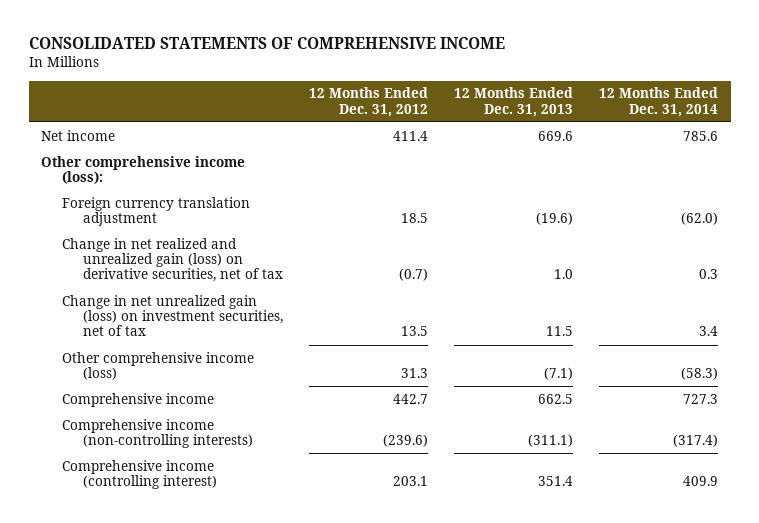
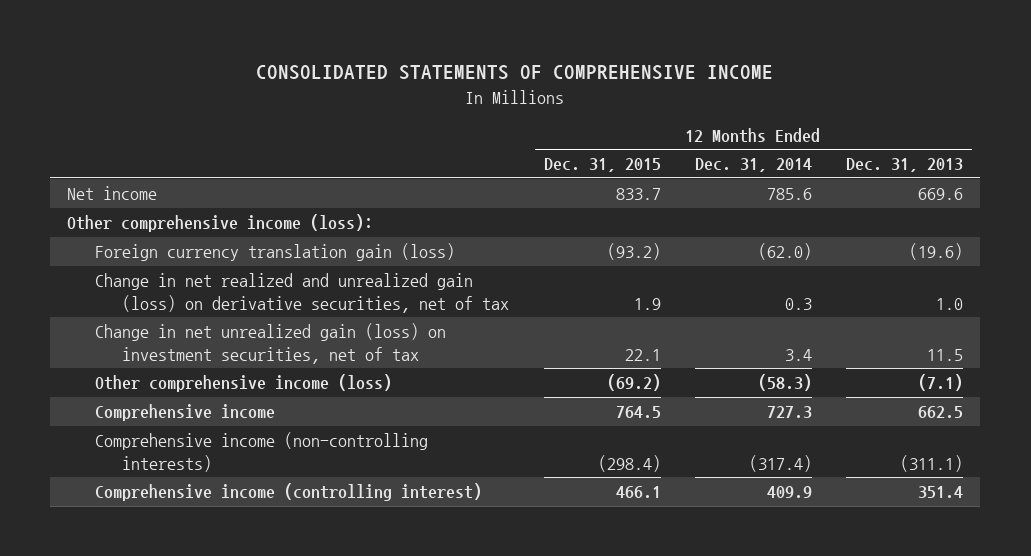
[309,87,429,117] 12 Months Ended Dec. 31, 2012 -> none
none -> [543,158,661,173] Dec. 31, 2015
[62,196,251,227] Foreign currency translation adjustment -> [94,243,455,262] Foreign currency translation gain (loss)

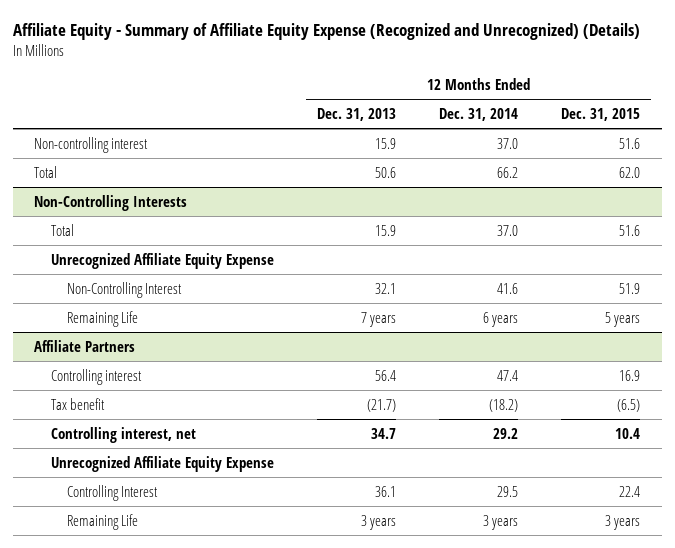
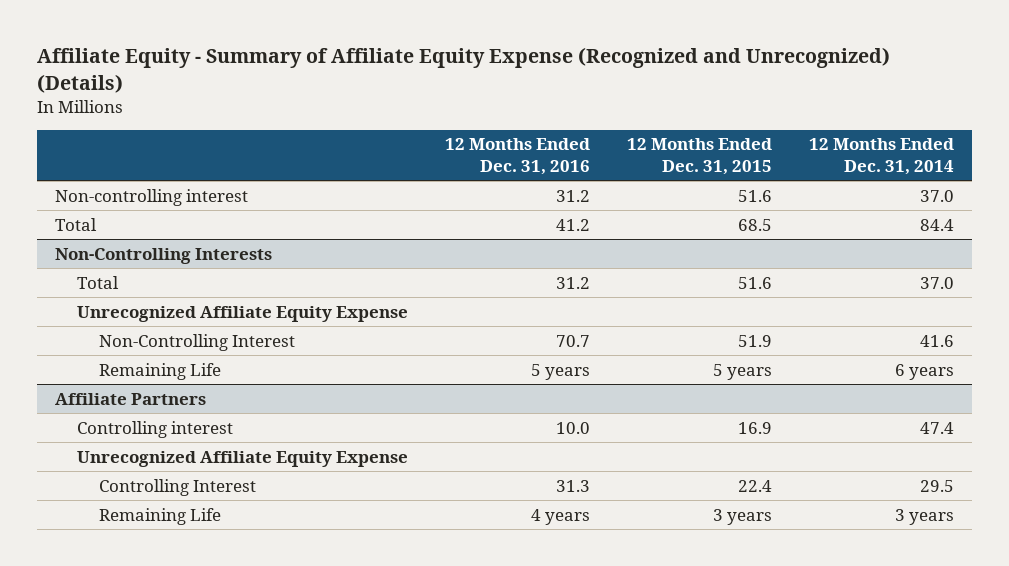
[316,108,396,122] Dec. 31, 2013 -> none
none -> [445,138,591,175] 12 Months Ended Dec. 31, 2016
[497,166,519,178] 66.2 -> [919,218,954,231] 84.4
[619,166,641,178] 62.0 -> [737,218,772,231] 68.5
[50,397,105,410] Tax benefit -> none
[50,426,196,443] Controlling interest, net -> none

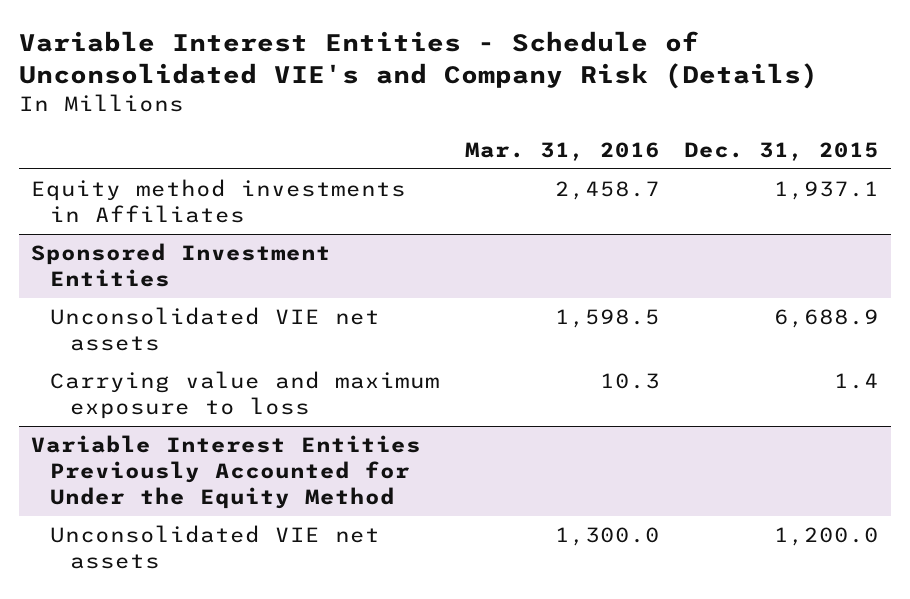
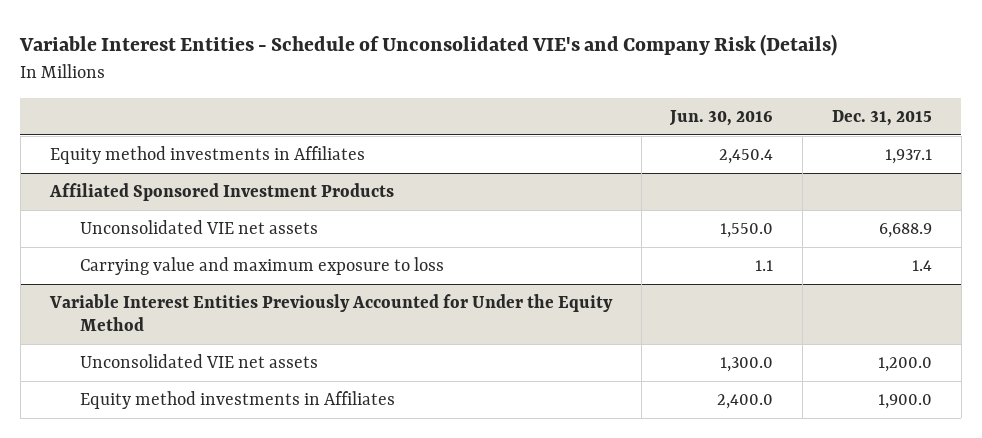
[464,142,660,162] Mar. 31, 2016 -> none
none -> [669,109,774,126] Jun. 30, 2016
[30,242,331,288] Sponsored Investment Entities -> [48,183,394,202] Affiliated Sponsored Investment Products
none -> [79,391,395,410] Equity method investments in Affiliates

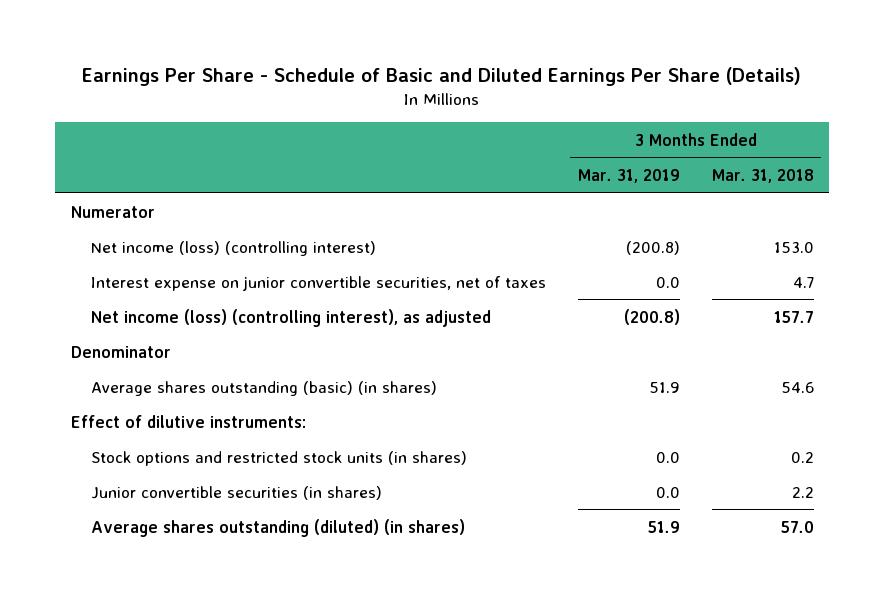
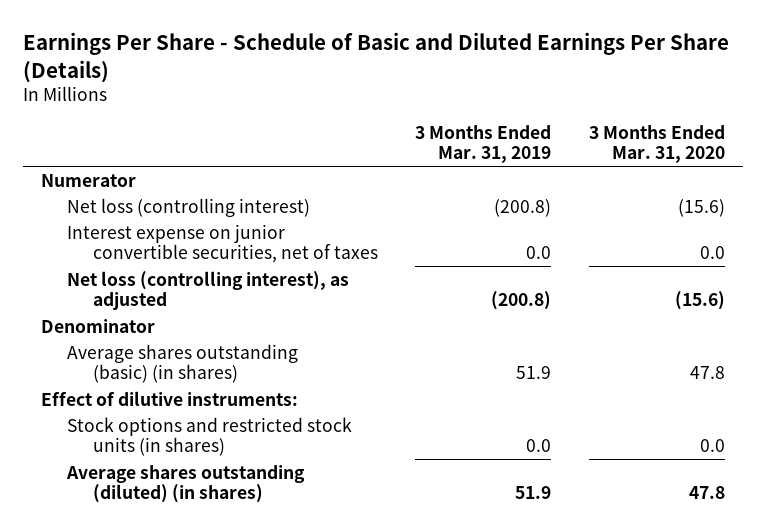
[711,169,814,184] Mar. 31, 2018 -> none
none -> [588,124,725,164] 3 Months Ended Mar. 31, 2020
[91,240,377,256] Net income (loss) (controlling interest) -> [67,197,311,217] Net loss (controlling interest)
[91,308,492,327] Net income (loss) (controlling interest), as adjusted -> [67,270,350,311] Net loss (controlling interest), as adjusted
[91,485,383,500] Junior convertible securities (in shares) -> none

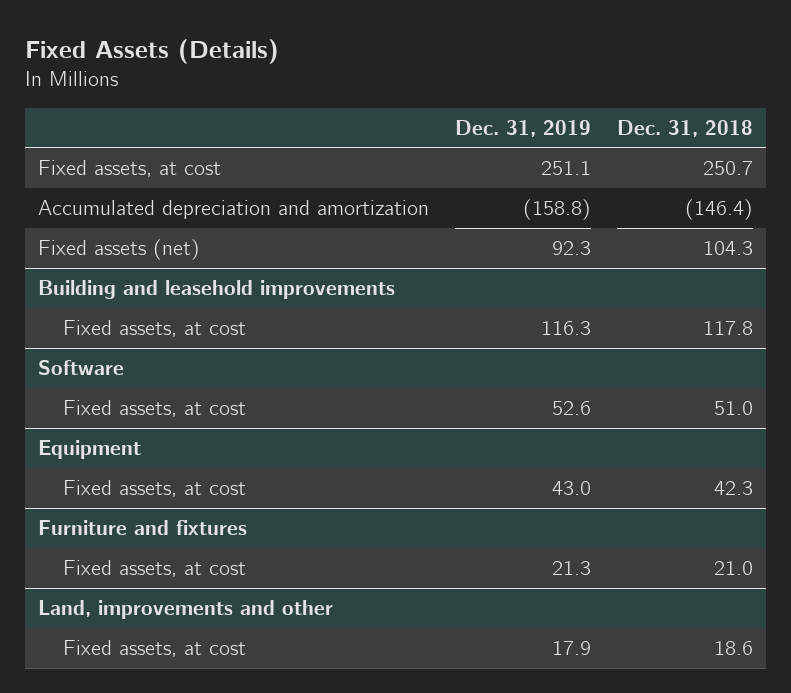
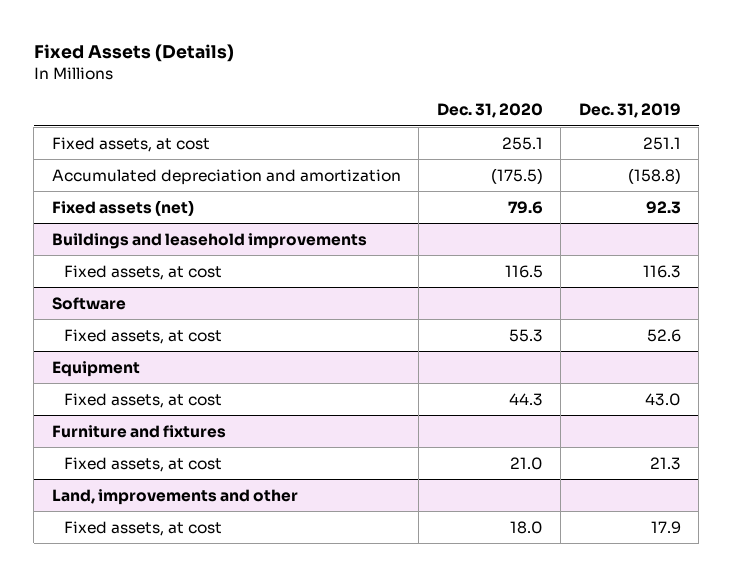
[616,119,753,137] Dec. 31, 2018 -> none
none -> [436,103,543,119] Dec. 31, 2020
[37,280,395,300] Building and leasehold improvements -> [51,232,367,249] Buildings and leasehold improvements

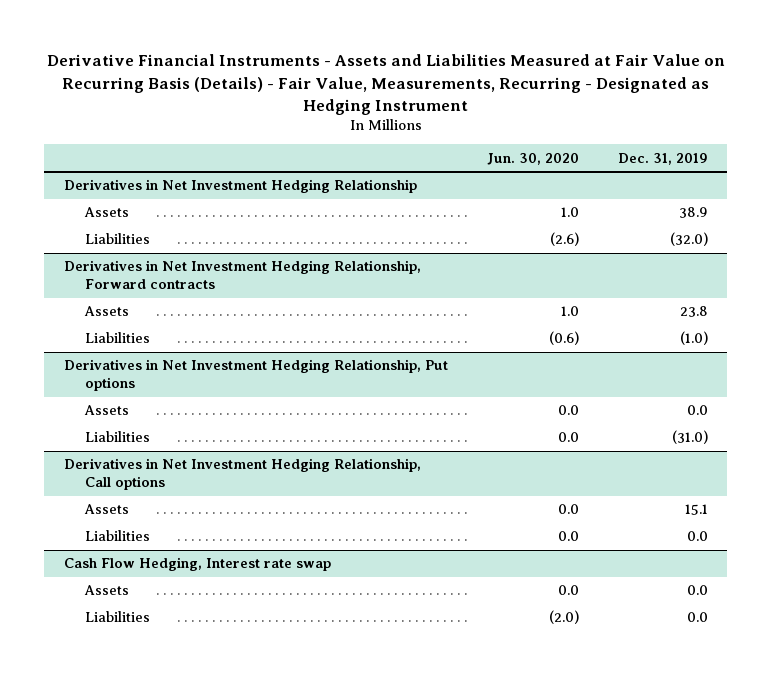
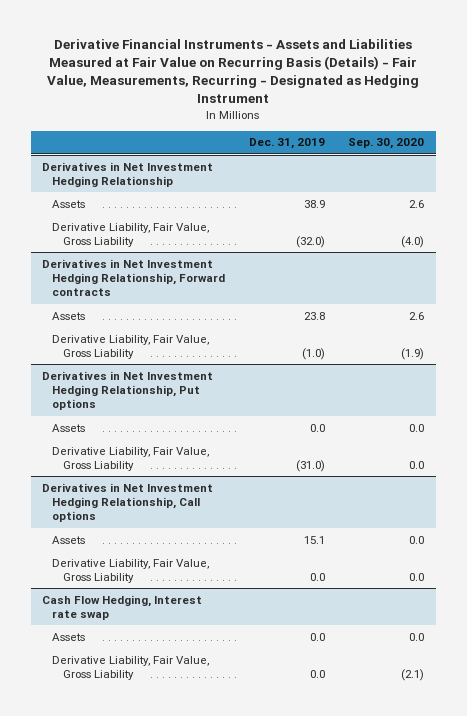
[486,152,579,165] Jun. 30, 2020 -> none
none -> [348,138,425,150] Sep. 30, 2020
[84,233,150,245] Liabilities -> [52,222,210,248] Derivative Liability, Fair Value, Gross Liability
[84,332,150,344] Liabilities -> [52,334,210,360] Derivative Liability, Fair Value, Gross Liability
[84,431,150,443] Liabilities -> [52,446,210,472] Derivative Liability, Fair Value, Gross Liability
[84,530,150,542] Liabilities -> [52,558,210,584] Derivative Liability, Fair Value, Gross Liability
[84,611,150,623] Liabilities -> [52,655,210,681] Derivative Liability, Fair Value, Gross Liability

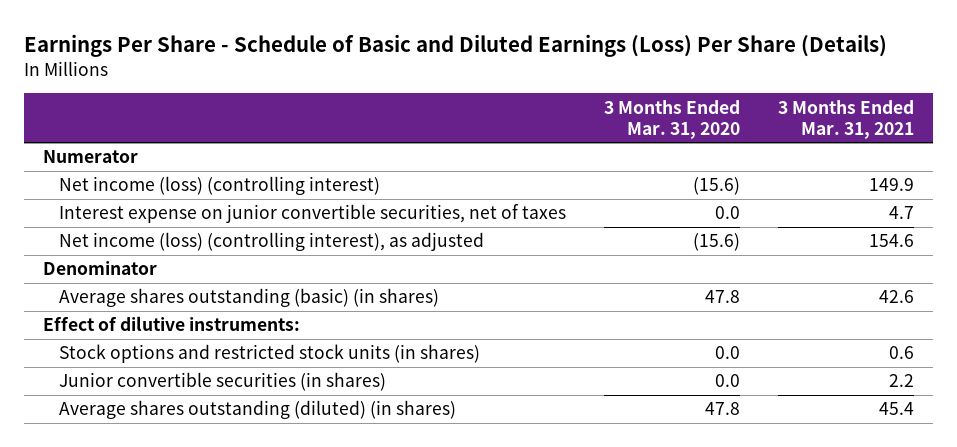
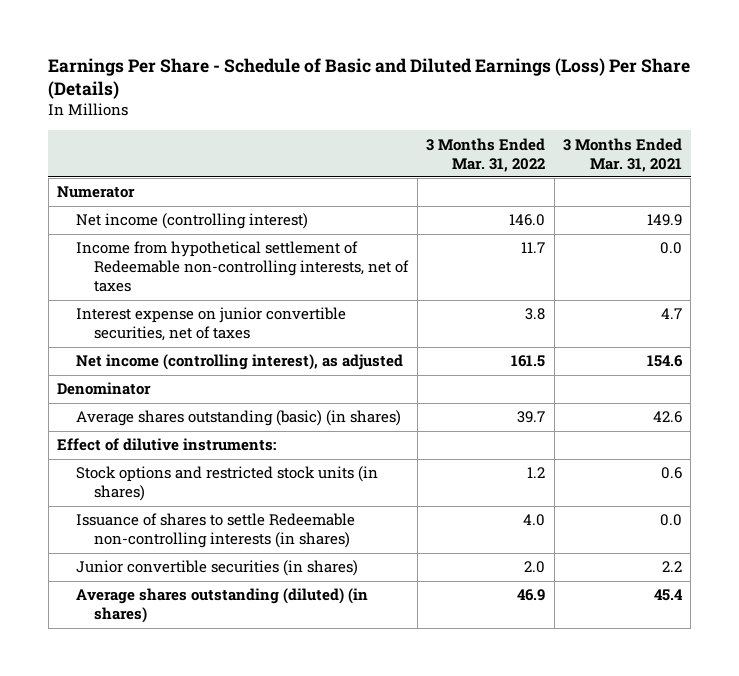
[603,99,740,139] 3 Months Ended Mar. 31, 2020 -> none
none -> [426,137,546,172] 3 Months Ended Mar. 31, 2022
[58,176,380,196] Net income (loss) (controlling interest) -> [75,213,308,230] Net income (controlling interest)
none -> [75,241,410,293] Income from hypothetical settlement of Redeemable non-controlling interests, net of taxes
[58,232,484,252] Net income (loss) (controlling interest), as adjusted -> [75,354,403,371] Net income (controlling interest), as adjusted
none -> [75,513,355,549] Issuance of shares to settle Redeemable non-controlling interests (in shares)

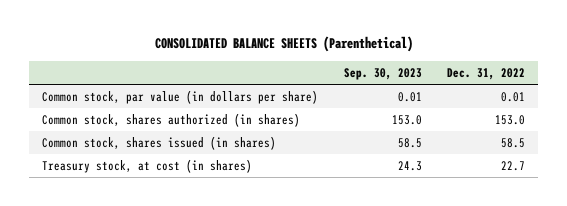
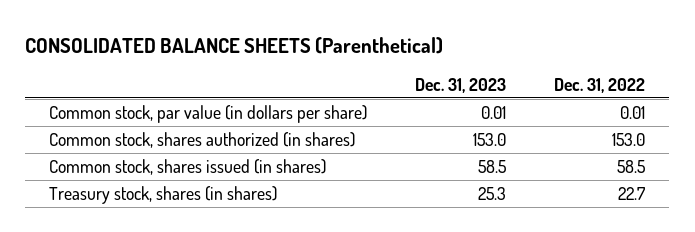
[343,67,422,80] Sep. 30, 2023 -> none
none -> [415,77,507,93] Dec. 31, 2023
[42,159,253,174] Treasury stock, at cost (in shares) -> [49,186,278,205] Treasury stock, shares (in shares)

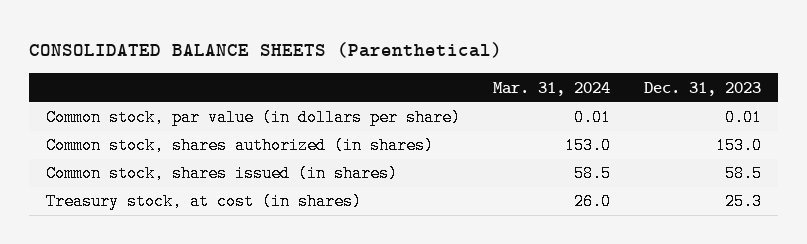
[554,77,646,93] Dec. 31, 2022 -> none
none -> [493,81,611,96] Mar. 31, 2024
[49,186,278,205] Treasury stock, shares (in shares) -> [45,193,362,211] Treasury stock, at cost (in shares)

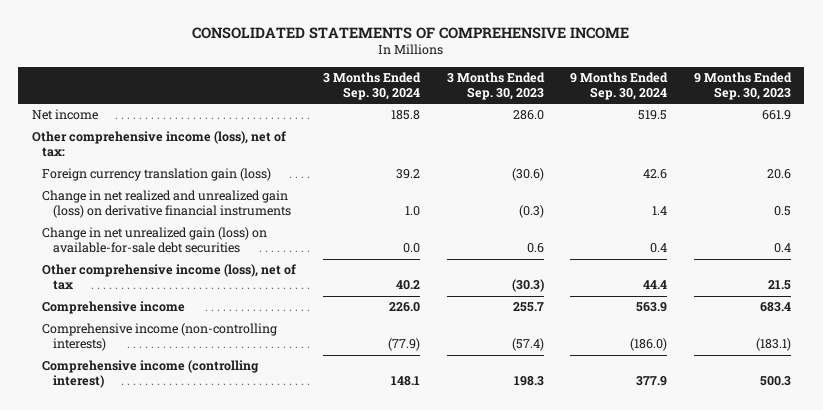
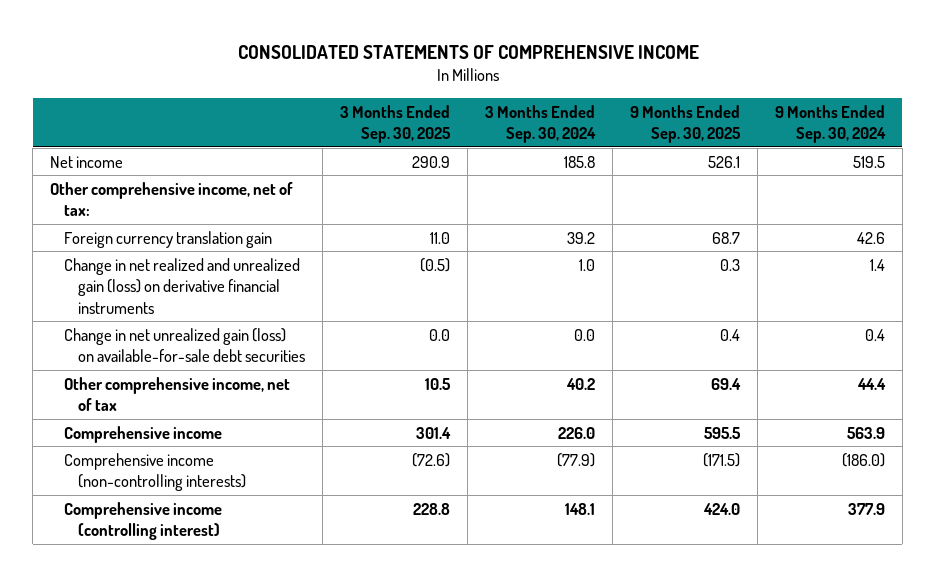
[446,72,545,101] 3 Months Ended Sep. 30, 2023 -> none
[693,72,792,101] 9 Months Ended Sep. 30, 2023 -> none
none -> [340,104,452,144] 3 Months Ended Sep. 30, 2025
none -> [629,104,741,144] 9 Months Ended Sep. 30, 2025
[31,131,286,158] Other comprehensive income (loss), net of tax: -> [50,181,294,217] Other comprehensive income, net of tax:
[42,168,272,182] Foreign currency translation gain (loss) -> [64,230,273,248] Foreign currency translation gain
[42,264,297,291] Other comprehensive income (loss), net of tax -> [64,376,291,412] Other comprehensive income, net of tax

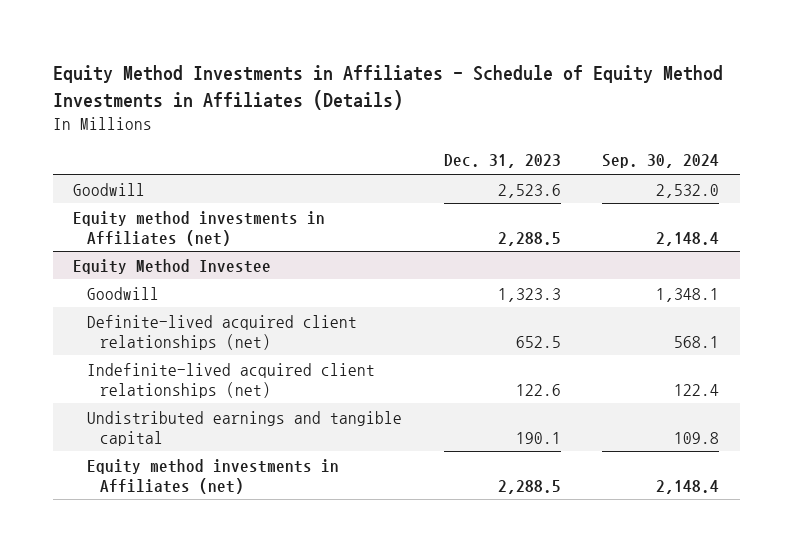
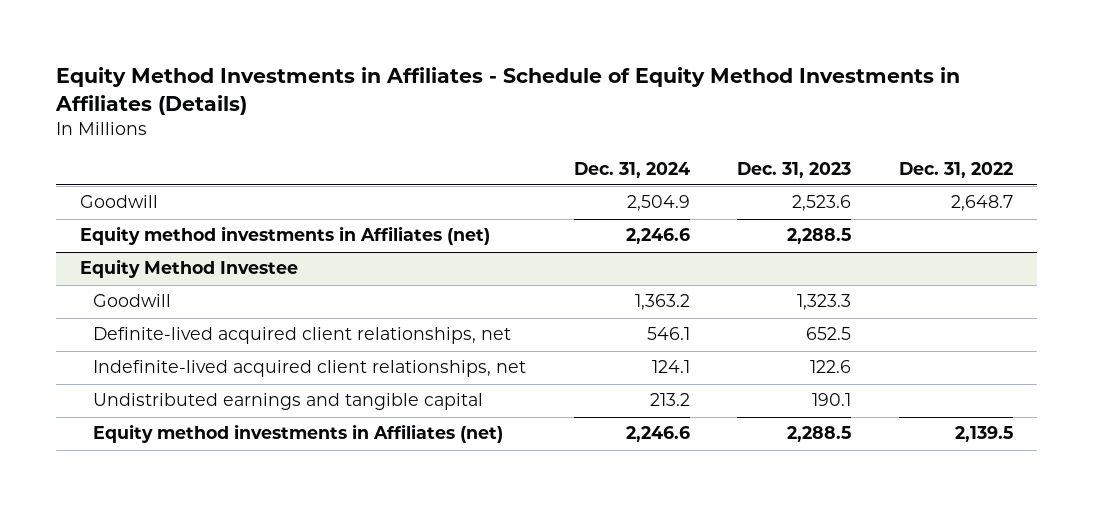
[602,154,720,169] Sep. 30, 2024 -> none
none -> [573,161,690,178] Dec. 31, 2024
none -> [898,161,1013,178] Dec. 31, 2022
[86,314,357,350] Definite-lived acquired client relationships (net) -> [93,327,512,345] Definite-lived acquired client relationships, net
[86,362,375,398] Indefinite-lived acquired client relationships (net) -> [93,360,527,378] Indefinite-lived acquired client relationships, net

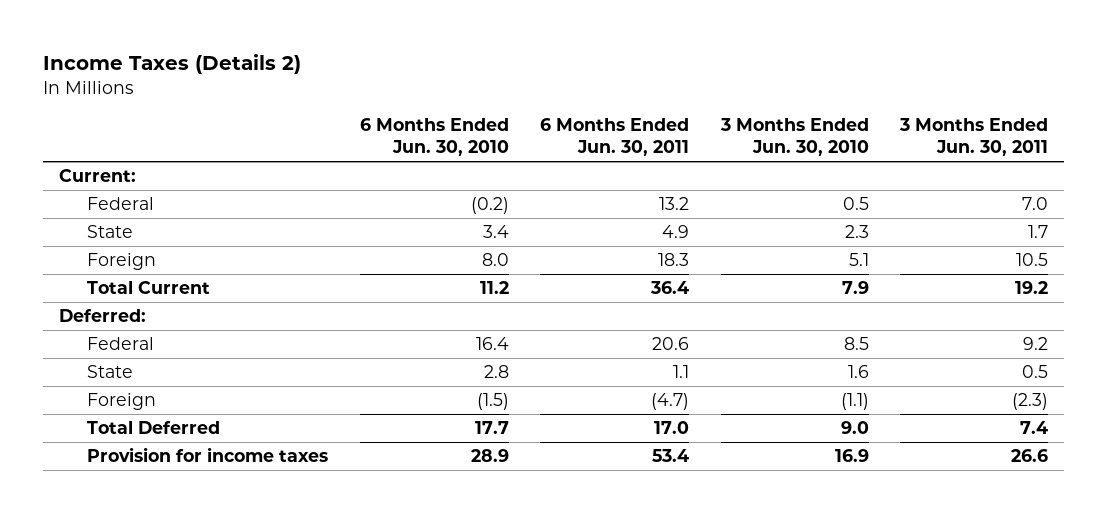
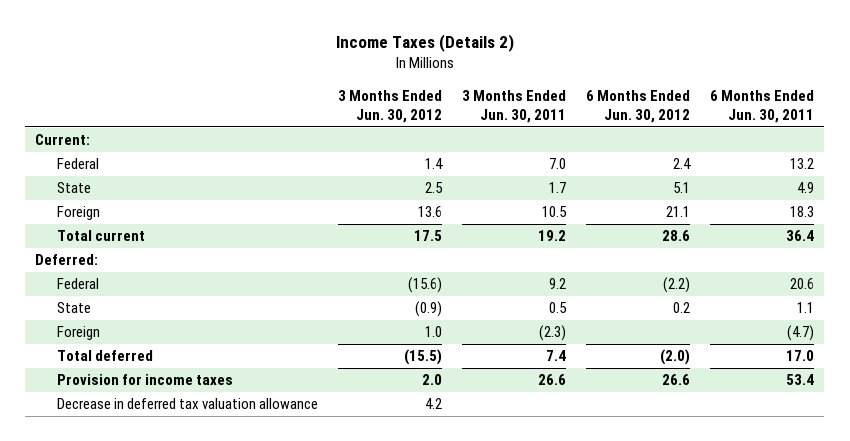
[359,118,509,157] 6 Months Ended Jun. 30, 2010 -> none
[719,118,869,157] 3 Months Ended Jun. 30, 2010 -> none
none -> [337,89,442,124] 3 Months Ended Jun. 30, 2012
none -> [586,89,691,124] 6 Months Ended Jun. 30, 2012
[86,281,210,295] Total Current -> [56,230,145,242] Total current
[86,421,220,435] Total Deferred -> [56,350,153,362] Total deferred
none -> [56,398,318,410] Decrease in deferred tax valuation allowance

